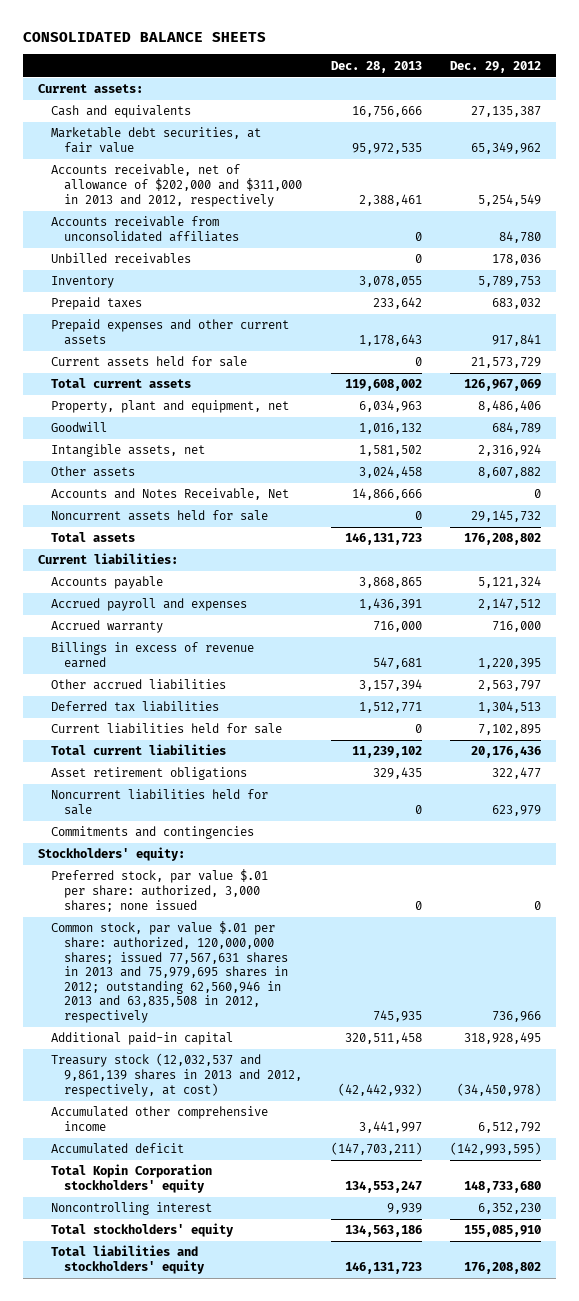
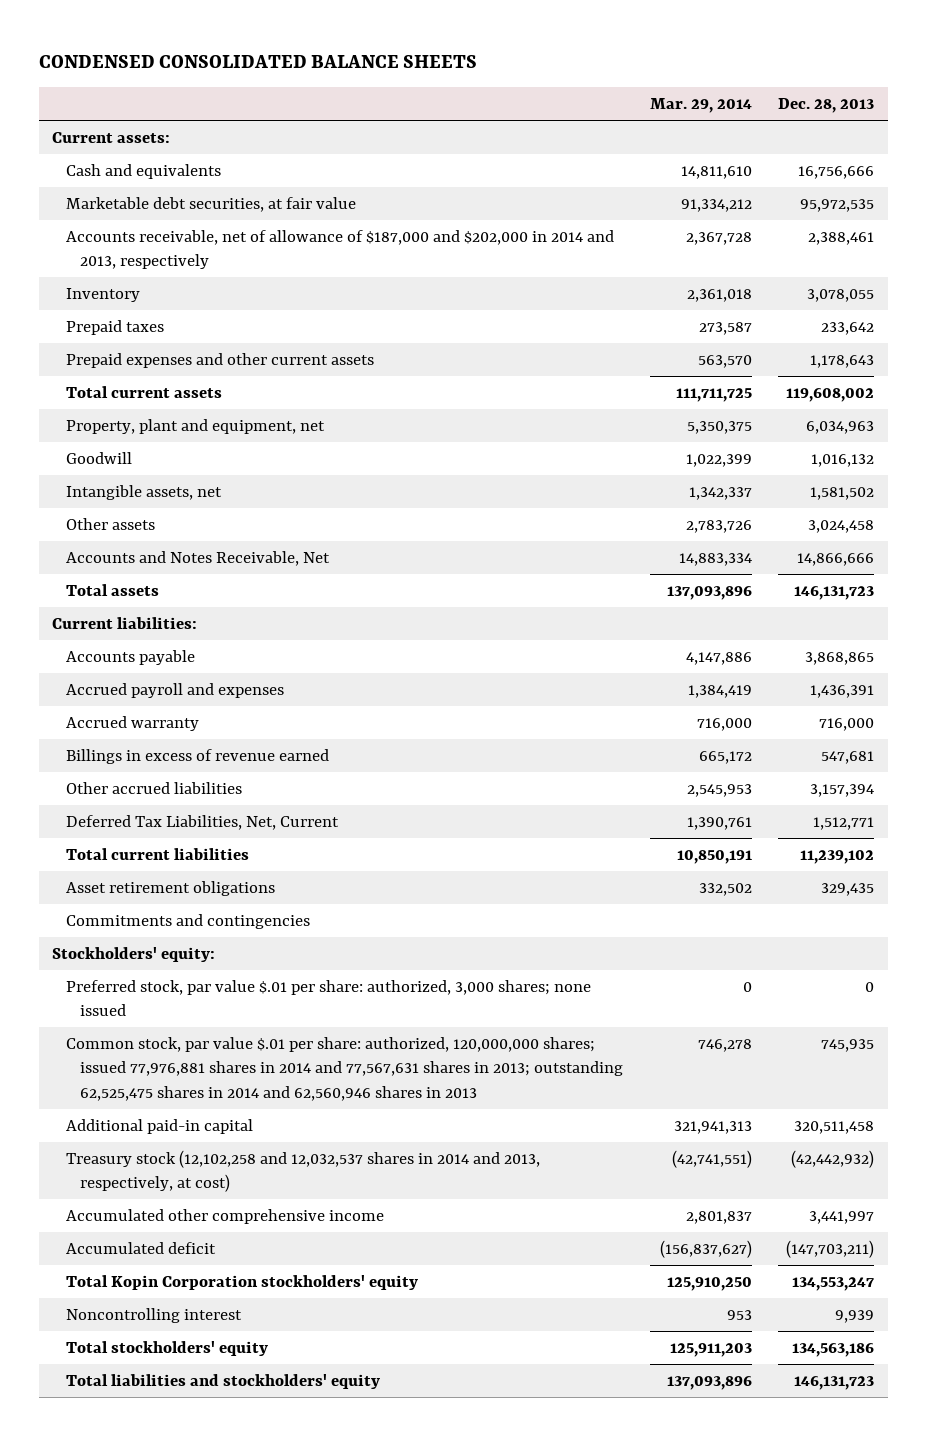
[23,32,267,43] CONSOLIDATED BALANCE SHEETS -> [38,55,477,69] CONDENSED CONSOLIDATED BALANCE SHEETS
[450,60,542,73] Dec. 29, 2012 -> none
none -> [649,98,752,114] Mar. 29, 2014
[50,216,240,243] Accounts receivable from unconsolidated affiliates -> none
[50,253,191,265] Unbilled receivables -> none
[50,164,303,207] Accounts receivable, net of allowance of $202,000 and $311,000 in 2013 and 2012, respectively -> [66,229,615,270] Accounts receivable, net of allowance of $187,000 and $202,000 in 2014 and 2013, respectively
[50,356,247,368] Current assets held for sale -> none
[50,510,268,522] Noncurrent assets held for sale -> none
[50,723,282,735] Current liabilities held for sale -> none
[50,701,219,713] Deferred tax liabilities -> [66,814,340,830] Deferred Tax Liabilities, Net, Current
[50,789,268,816] Noncurrent liabilities held for sale -> none
[50,921,289,1023] Common stock, par value $.01 per share: authorized, 120,000,000 shares; issued 77,567,631 shares in 2013 and 75,979,695 shares in 2012; outstanding 62,560,946 in 2013 and 63,835,508 in 2012, respectively -> [66,1036,624,1101] Common stock, par value $.01 per share: authorized, 120,000,000 shares; issued 77,976,881 shares in 2014 and 77,567,631 shares in 2013; outstanding 62,525,475 shares in 2014 and 62,560,946 shares in 2013
[50,1053,303,1097] Treasury stock (12,032,537 and 9,861,139 shares in 2013 and 2012, respectively, at cost) -> [66,1149,541,1193] Treasury stock (12,102,258 and 12,032,537 shares in 2014 and 2013, respectively, at cost)

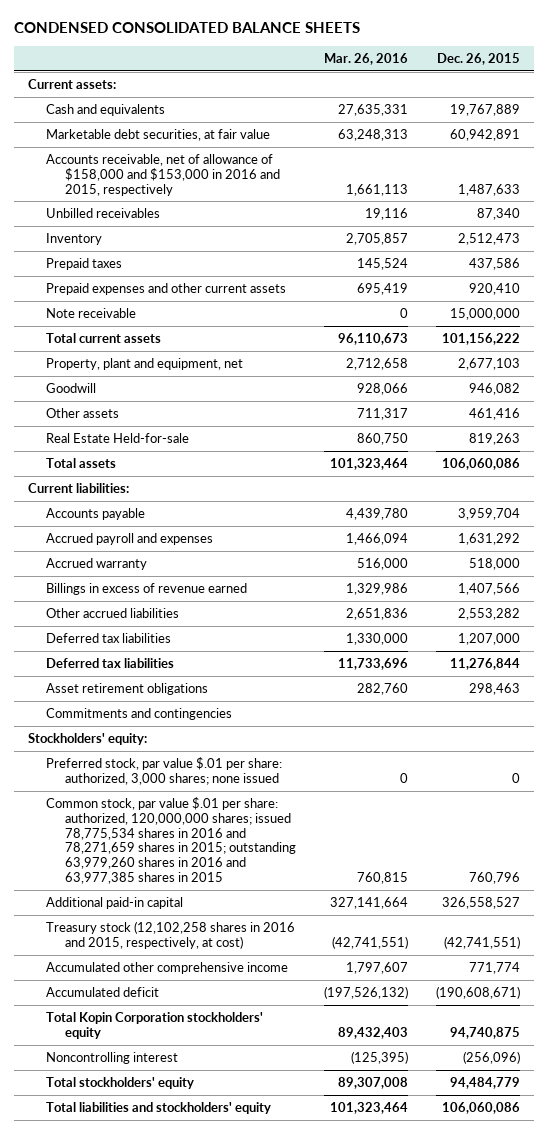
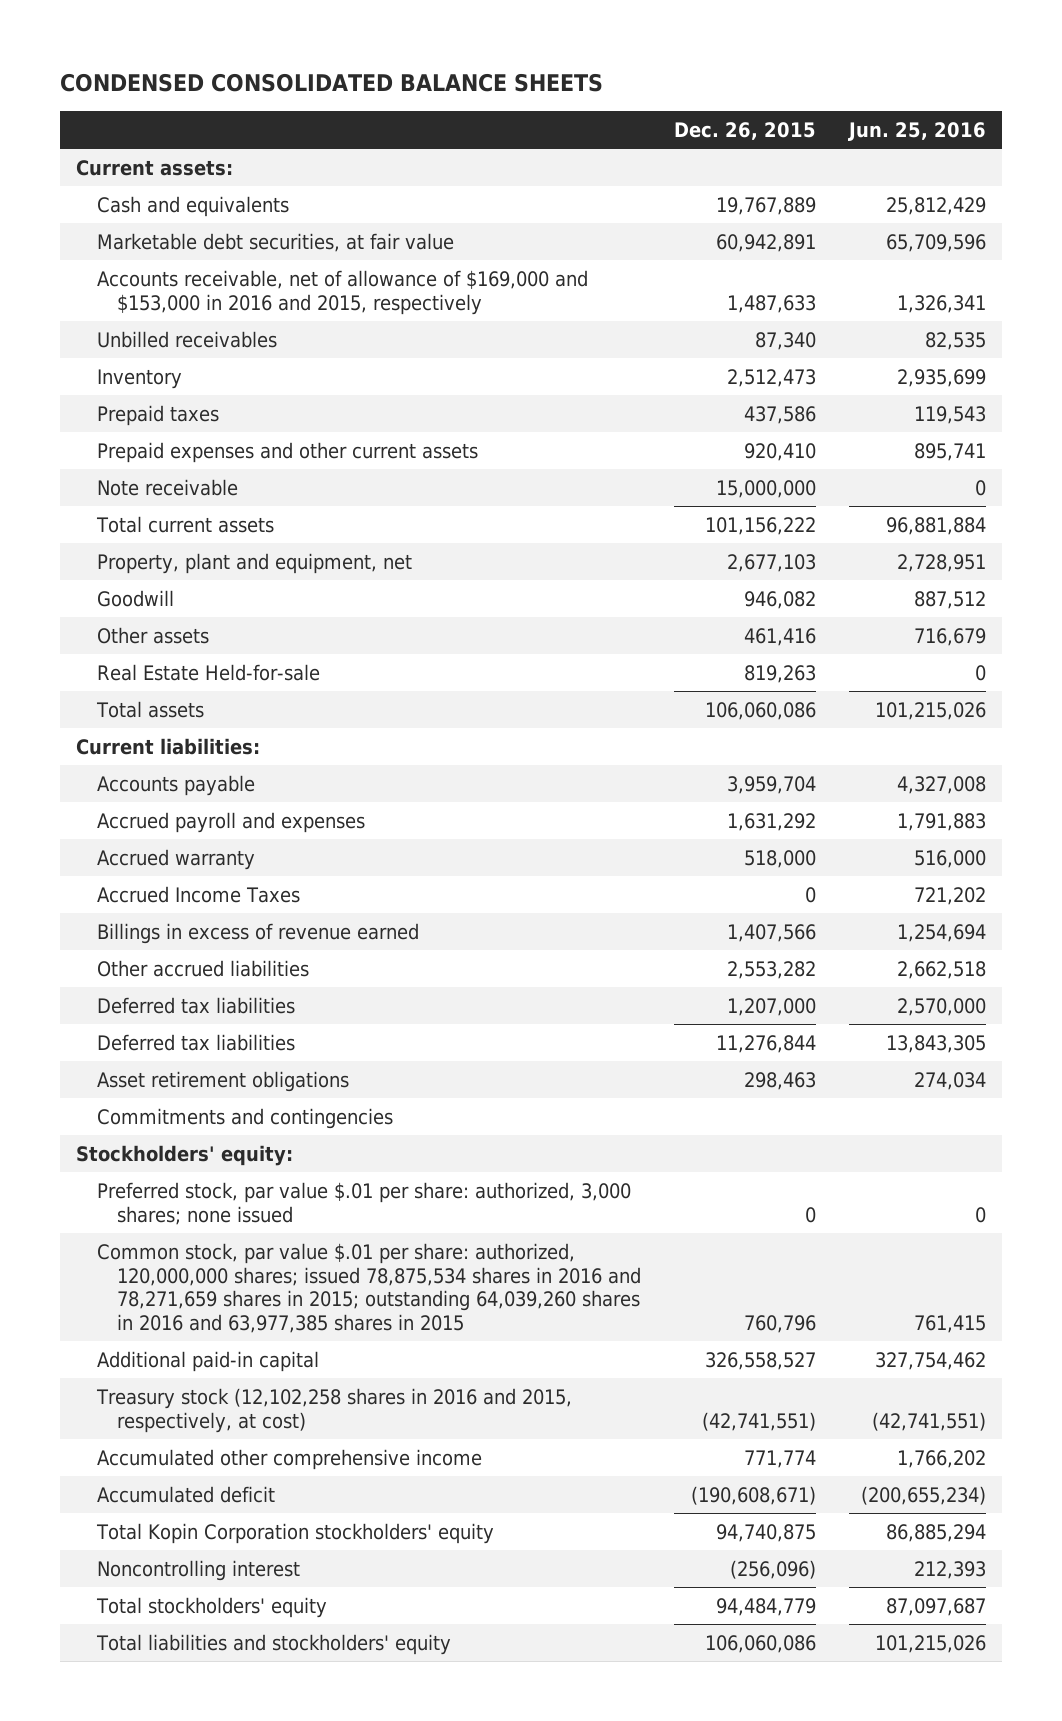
[323,53,408,66] Mar. 26, 2016 -> none
none -> [847,122,986,142] Jun. 25, 2016
[46,153,280,196] Accounts receivable, net of allowance of $158,000 and $153,000 in 2016 and 2015, respectively -> [96,269,588,315] Accounts receivable, net of allowance of $169,000 and $153,000 in 2016 and 2015, respectively
none -> [96,885,300,903] Accrued Income Taxes
[46,796,296,884] Common stock, par value $.01 per share: authorized, 120,000,000 shares; issued 78,775,534 shares in 2016 and 78,271,659 shares in 2015; outstanding 63,979,260 shares in 2016 and 63,977,385 shares in 2015 -> [96,1242,641,1333] Common stock, par value $.01 per share: authorized, 120,000,000 shares; issued 78,875,534 shares in 2016 and 78,271,659 shares in 2015; outstanding 64,039,260 shares in 2016 and 63,977,385 shares in 2015

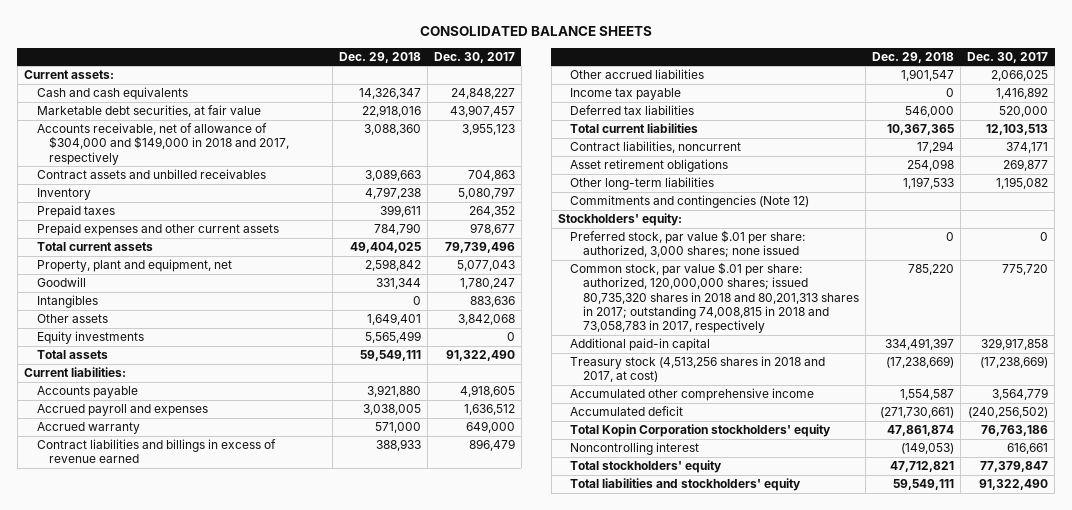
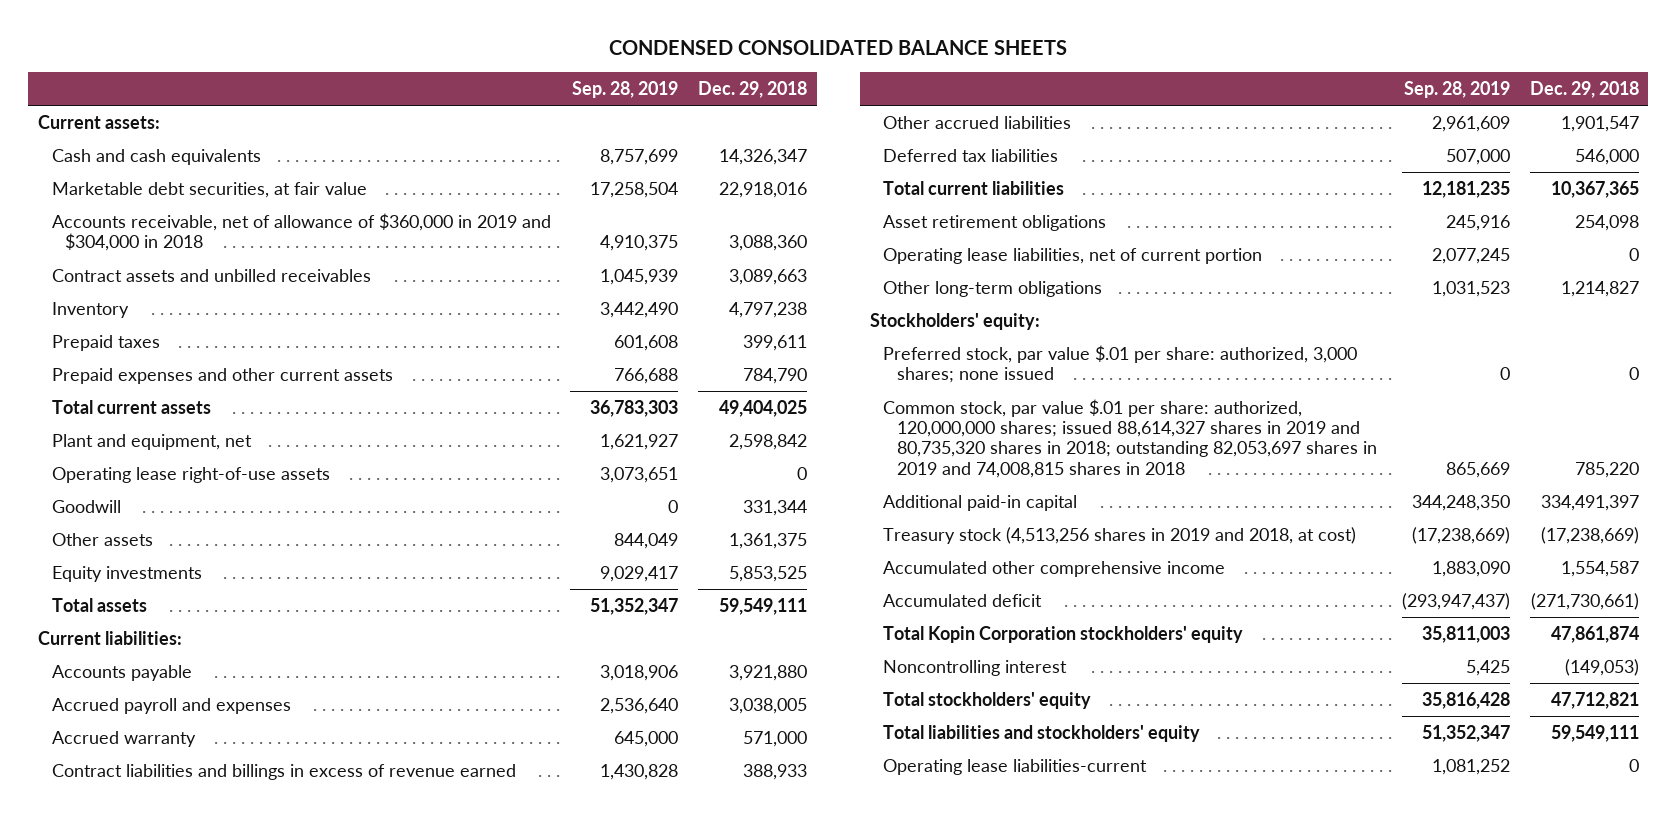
[420,25,653,36] CONSOLIDATED BALANCE SHEETS -> [609,39,1068,55] CONDENSED CONSOLIDATED BALANCE SHEETS
[433,51,515,63] Dec. 30, 2017 -> none
none -> [572,80,679,98] Sep. 28, 2019
[36,123,290,165] Accounts receivable, net of allowance of $304,000 and $149,000 in 2018 and 2017, respectively -> [51,212,551,252] Accounts receivable, net of allowance of $360,000 in 2019 and $304,000 in 2018
[36,259,232,273] Property, plant and equipment, net -> [51,433,252,450] Plant and equipment, net
none -> [51,466,330,483] Operating lease right-of-use assets
[36,295,98,309] Intangibles -> none
[366,313,421,326] 1,649,401 -> [728,532,807,549] 1,361,375
[364,331,421,344] 5,565,499 -> [728,565,807,582] 5,853,525
[570,88,682,101] Income tax payable -> none
[570,141,742,154] Contract liabilities, noncurrent -> none
[570,195,810,209] Commitments and contingencies (Note 12) -> none
none -> [883,247,1263,264] Operating lease liabilities, net of current portion
[570,177,715,191] Other long-term liabilities -> [883,280,1103,297] Other long-term obligations
[903,177,955,190] 1,197,533 -> [1560,280,1639,297] 1,214,827
[570,262,860,334] Common stock, par value $.01 per share: authorized, 120,000,000 shares; issued 80,735,320 shares in 2018 and 80,201,313 shares in 2017; outstanding 74,008,815 in 2018 and 73,058,783 in 2017, respectively -> [883,398,1378,478] Common stock, par value $.01 per share: authorized, 120,000,000 shares; issued 88,614,327 shares in 2019 and 80,735,320 shares in 2018; outstanding 82,053,697 shares in 2019 and 74,008,815 shares in 2018
[570,356,826,383] Treasury stock (4,513,256 shares in 2018 and 2017, at cost) -> [883,526,1357,544] Treasury stock (4,513,256 shares in 2019 and 2018, at cost)
none -> [883,758,1148,775] Operating lease liabilities-current

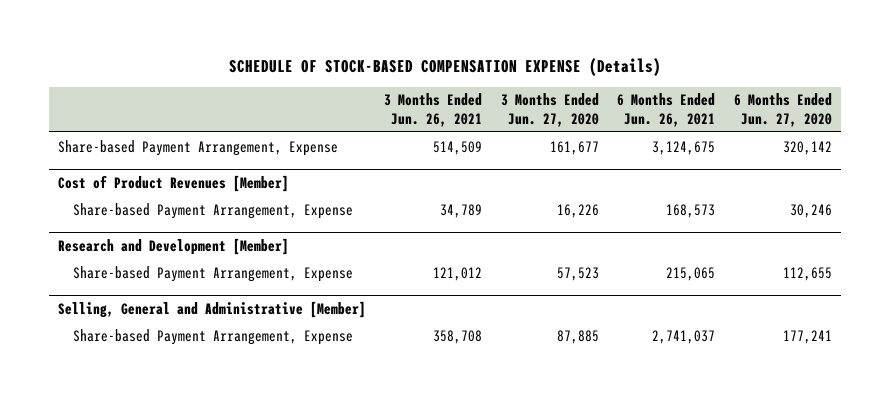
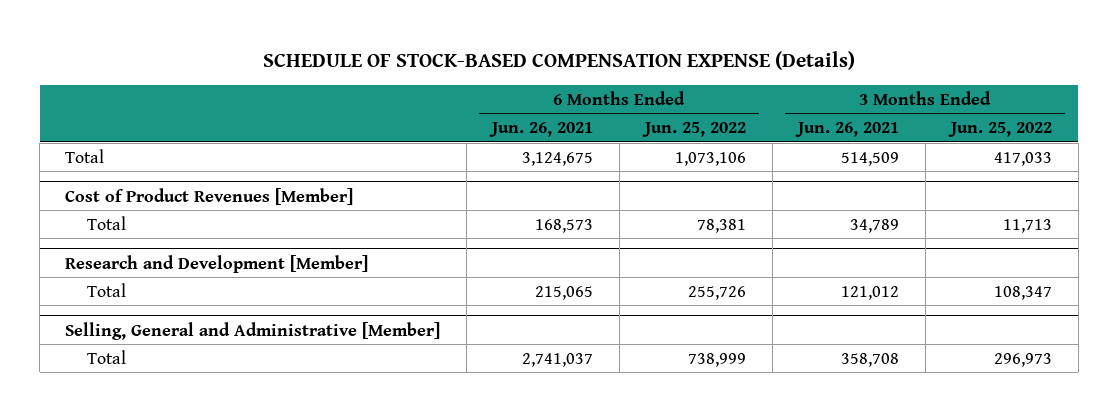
[500,93,599,127] 3 Months Ended Jun. 27, 2020 -> none
[733,93,832,127] 6 Months Ended Jun. 27, 2020 -> none
none -> [642,122,747,138] Jun. 25, 2022
none -> [948,122,1053,138] Jun. 25, 2022
[57,139,338,156] Share-based Payment Arrangement, Expense -> [65,148,105,163] Total
[72,202,353,219] Share-based Payment Arrangement, Expense -> [87,215,127,230] Total
[72,265,353,282] Share-based Payment Arrangement, Expense -> [87,282,127,297] Total
[72,328,353,345] Share-based Payment Arrangement, Expense -> [87,349,127,364] Total

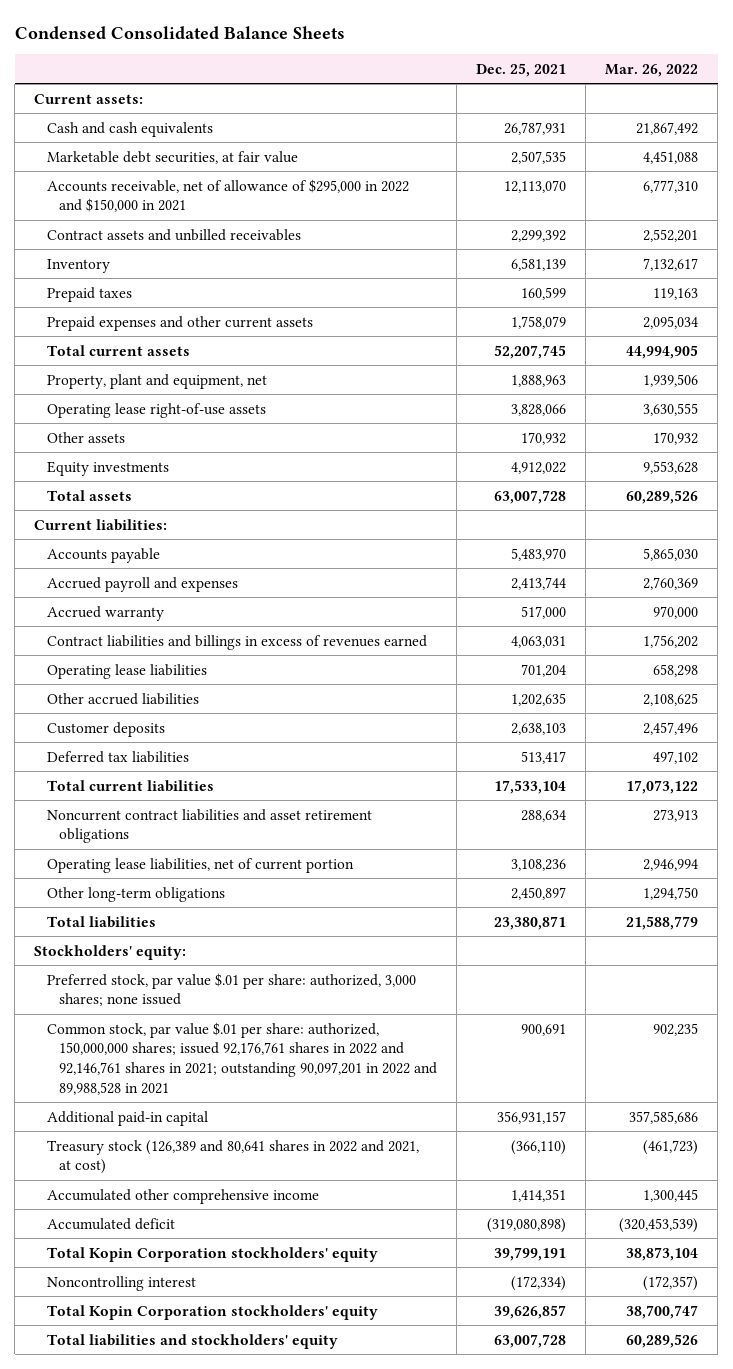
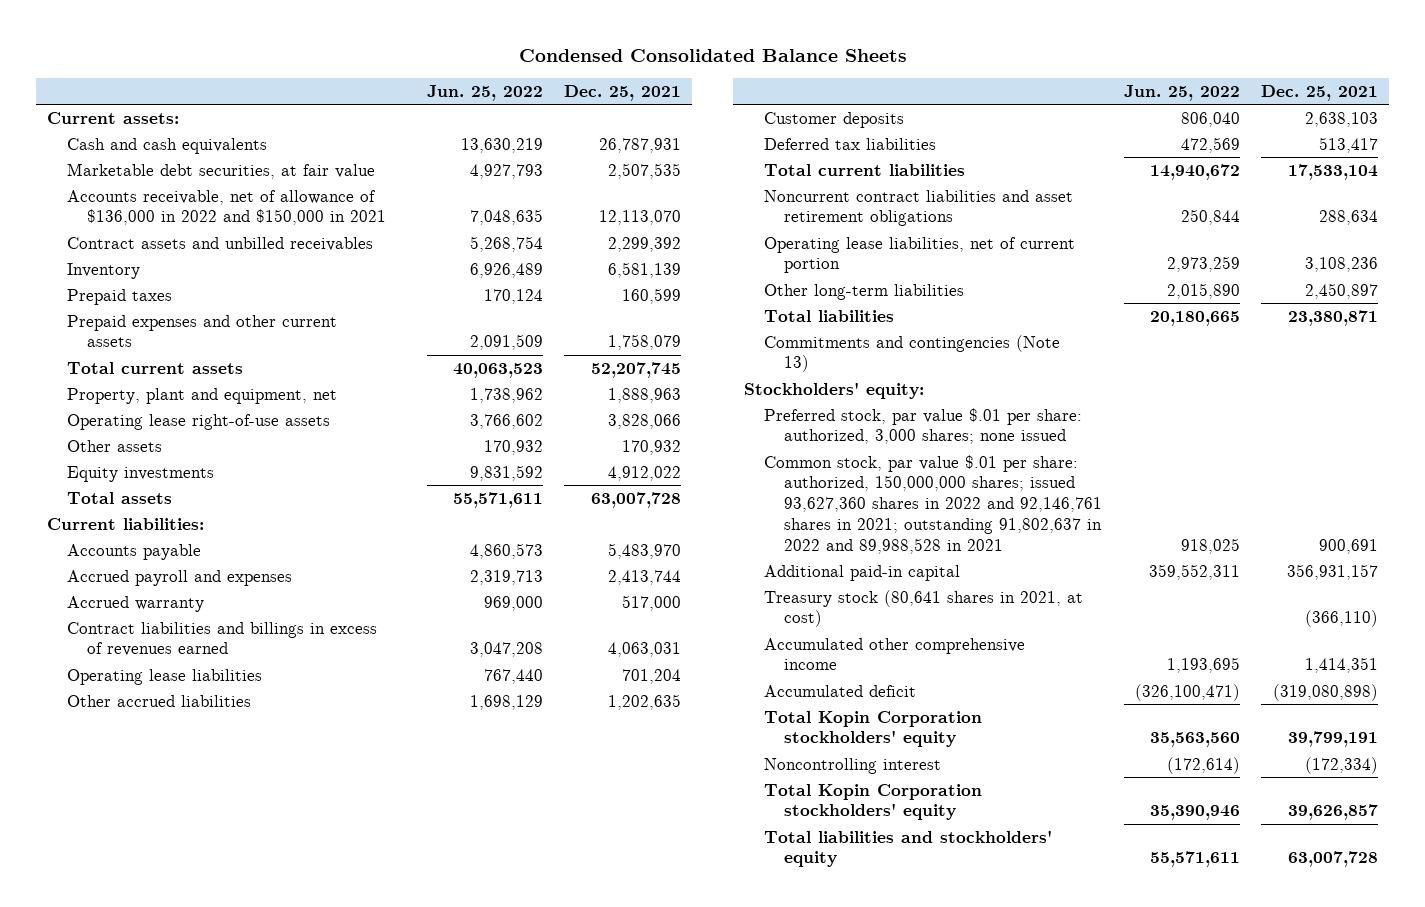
[605,64,699,78] Mar. 26, 2022 -> none
none -> [426,84,543,101] Jun. 25, 2022
[46,178,409,213] Accounts receivable, net of allowance of $295,000 in 2022 and $150,000 in 2021 -> [67,189,387,226] Accounts receivable, net of allowance of $136,000 in 2022 and $150,000 in 2021
[46,886,225,902] Other long-term obligations -> [764,283,965,300] Other long-term liabilities
none -> [764,334,1061,373] Commitments and contingencies (Note 13)
[46,1021,438,1095] Common stock, par value $.01 per share: authorized, 150,000,000 shares; issued 92,176,761 shares in 2022 and 92,146,761 shares in 2021; outstanding 90,097,201 in 2022 and 89,988,528 in 2021 -> [764,454,1103,554] Common stock, par value $.01 per share: authorized, 150,000,000 shares; issued 93,627,360 shares in 2022 and 92,146,761 shares in 2021; outstanding 91,802,637 in 2022 and 89,988,528 in 2021
[46,1139,419,1175] Treasury stock (126,389 and 80,641 shares in 2022 and 2021, at cost) -> [764,589,1084,628] Treasury stock (80,641 shares in 2021, at cost)

